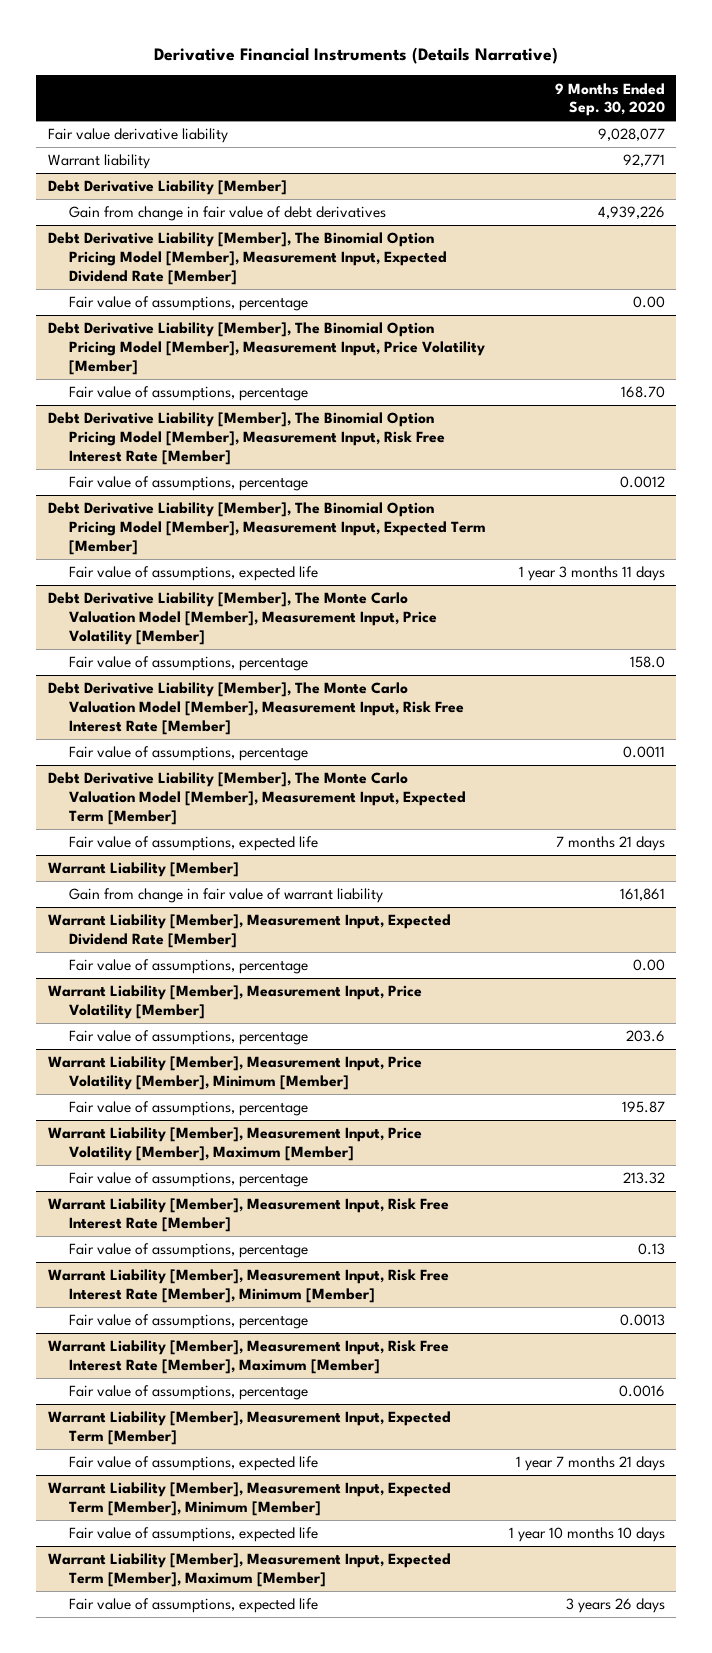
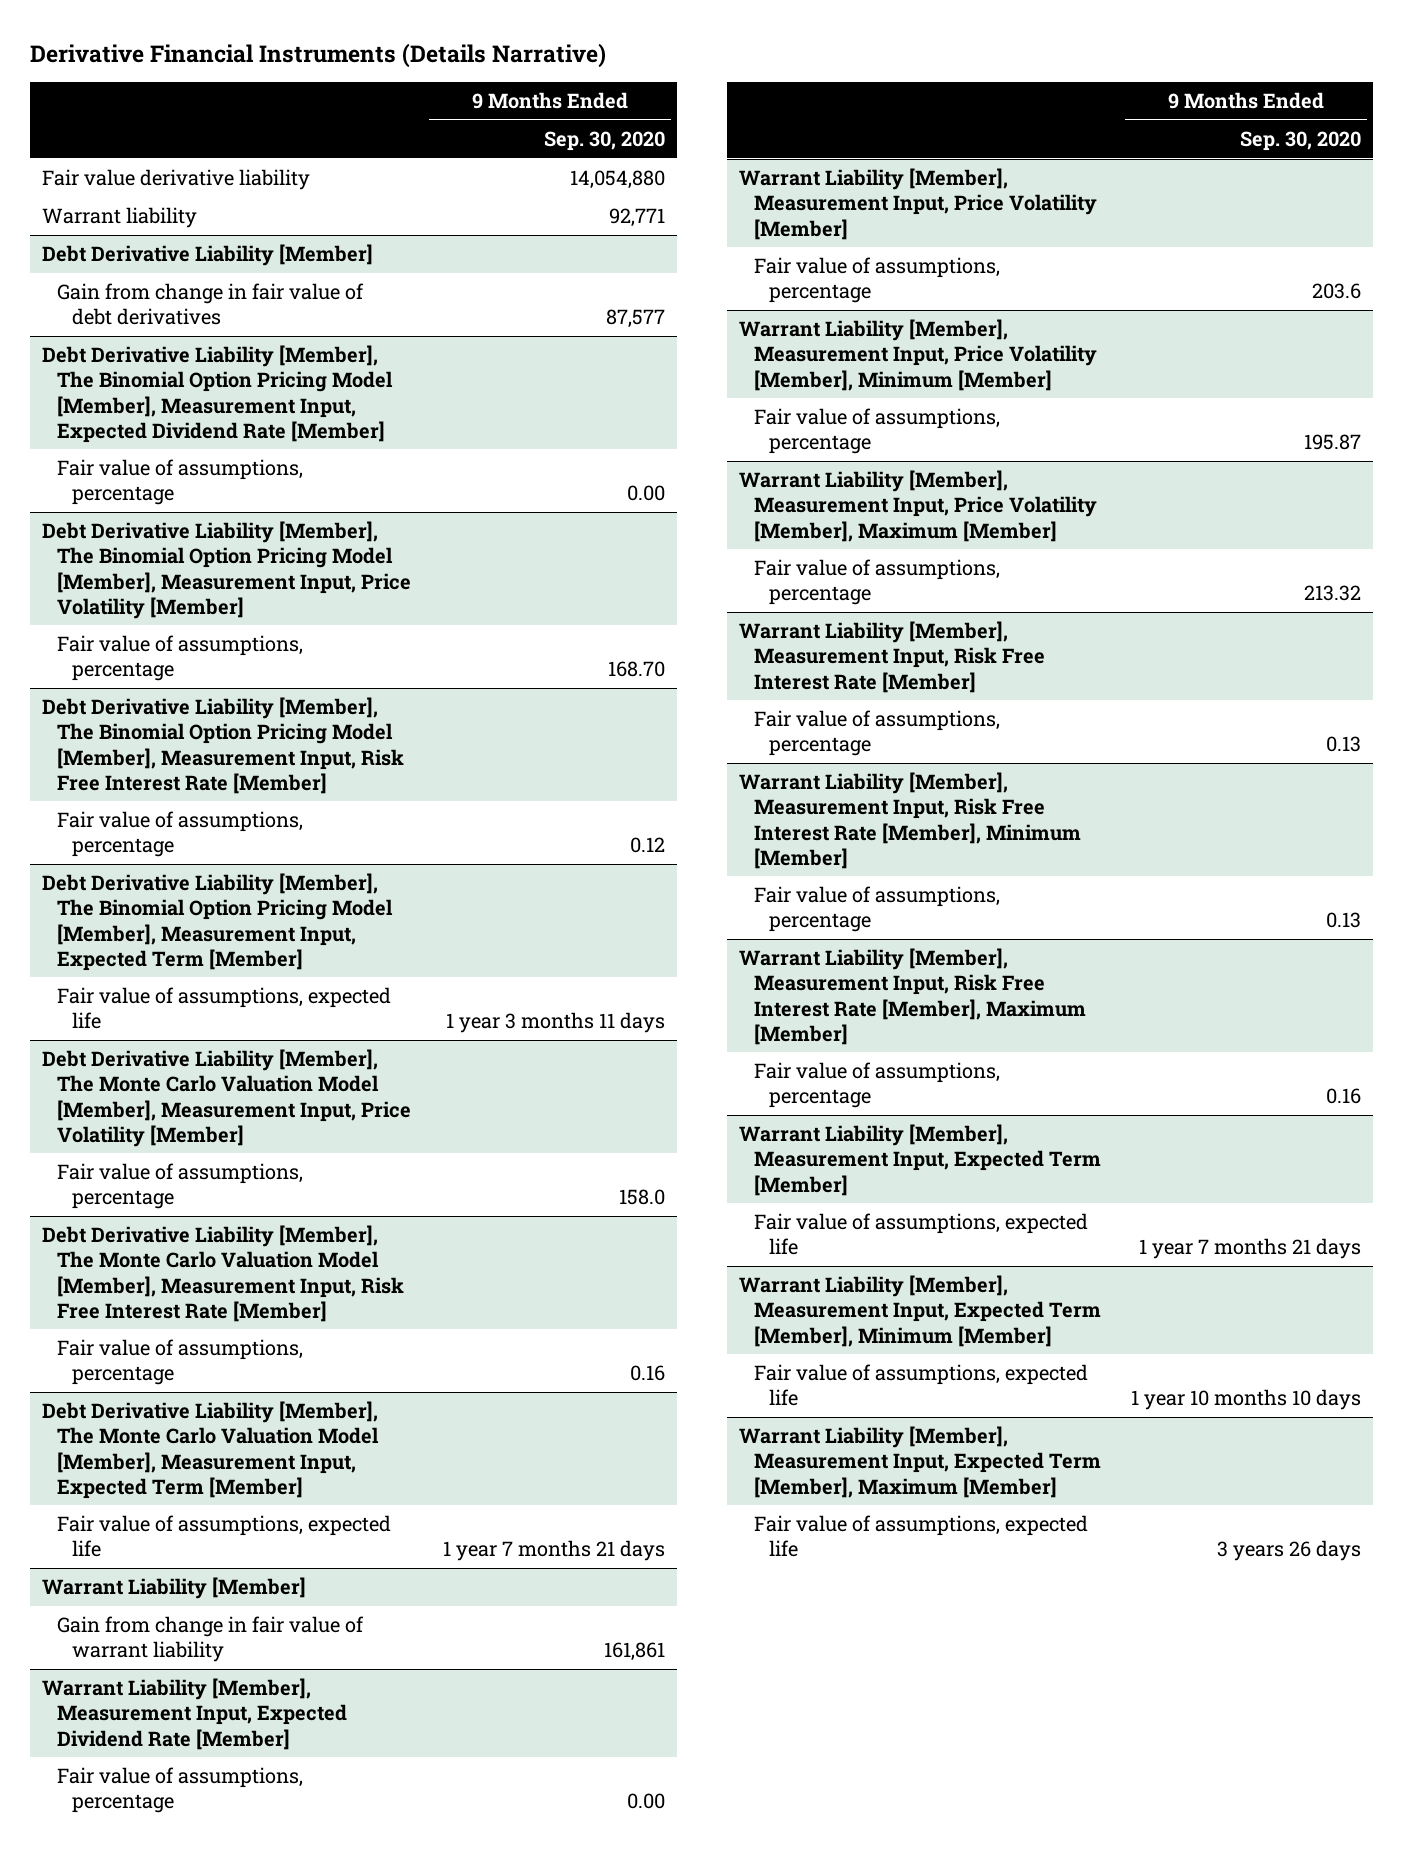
[597,128,665,142] 9,028,077 -> [569,170,665,190] 14,054,880
[597,206,665,220] 4,939,226 -> [605,309,665,329] 87,577
[619,476,665,489] 0.0012 -> [629,837,665,854] 0.12
[622,746,665,759] 0.0011 -> [629,1365,665,1382] 0.16
[555,836,665,852] 7 months 21 days -> [442,1540,665,1562] 1 year 7 months 21 days
[619,1314,665,1327] 0.0013 -> [1326,912,1362,929] 0.13
[618,1385,665,1398] 0.0016 -> [1326,1088,1362,1105] 0.16

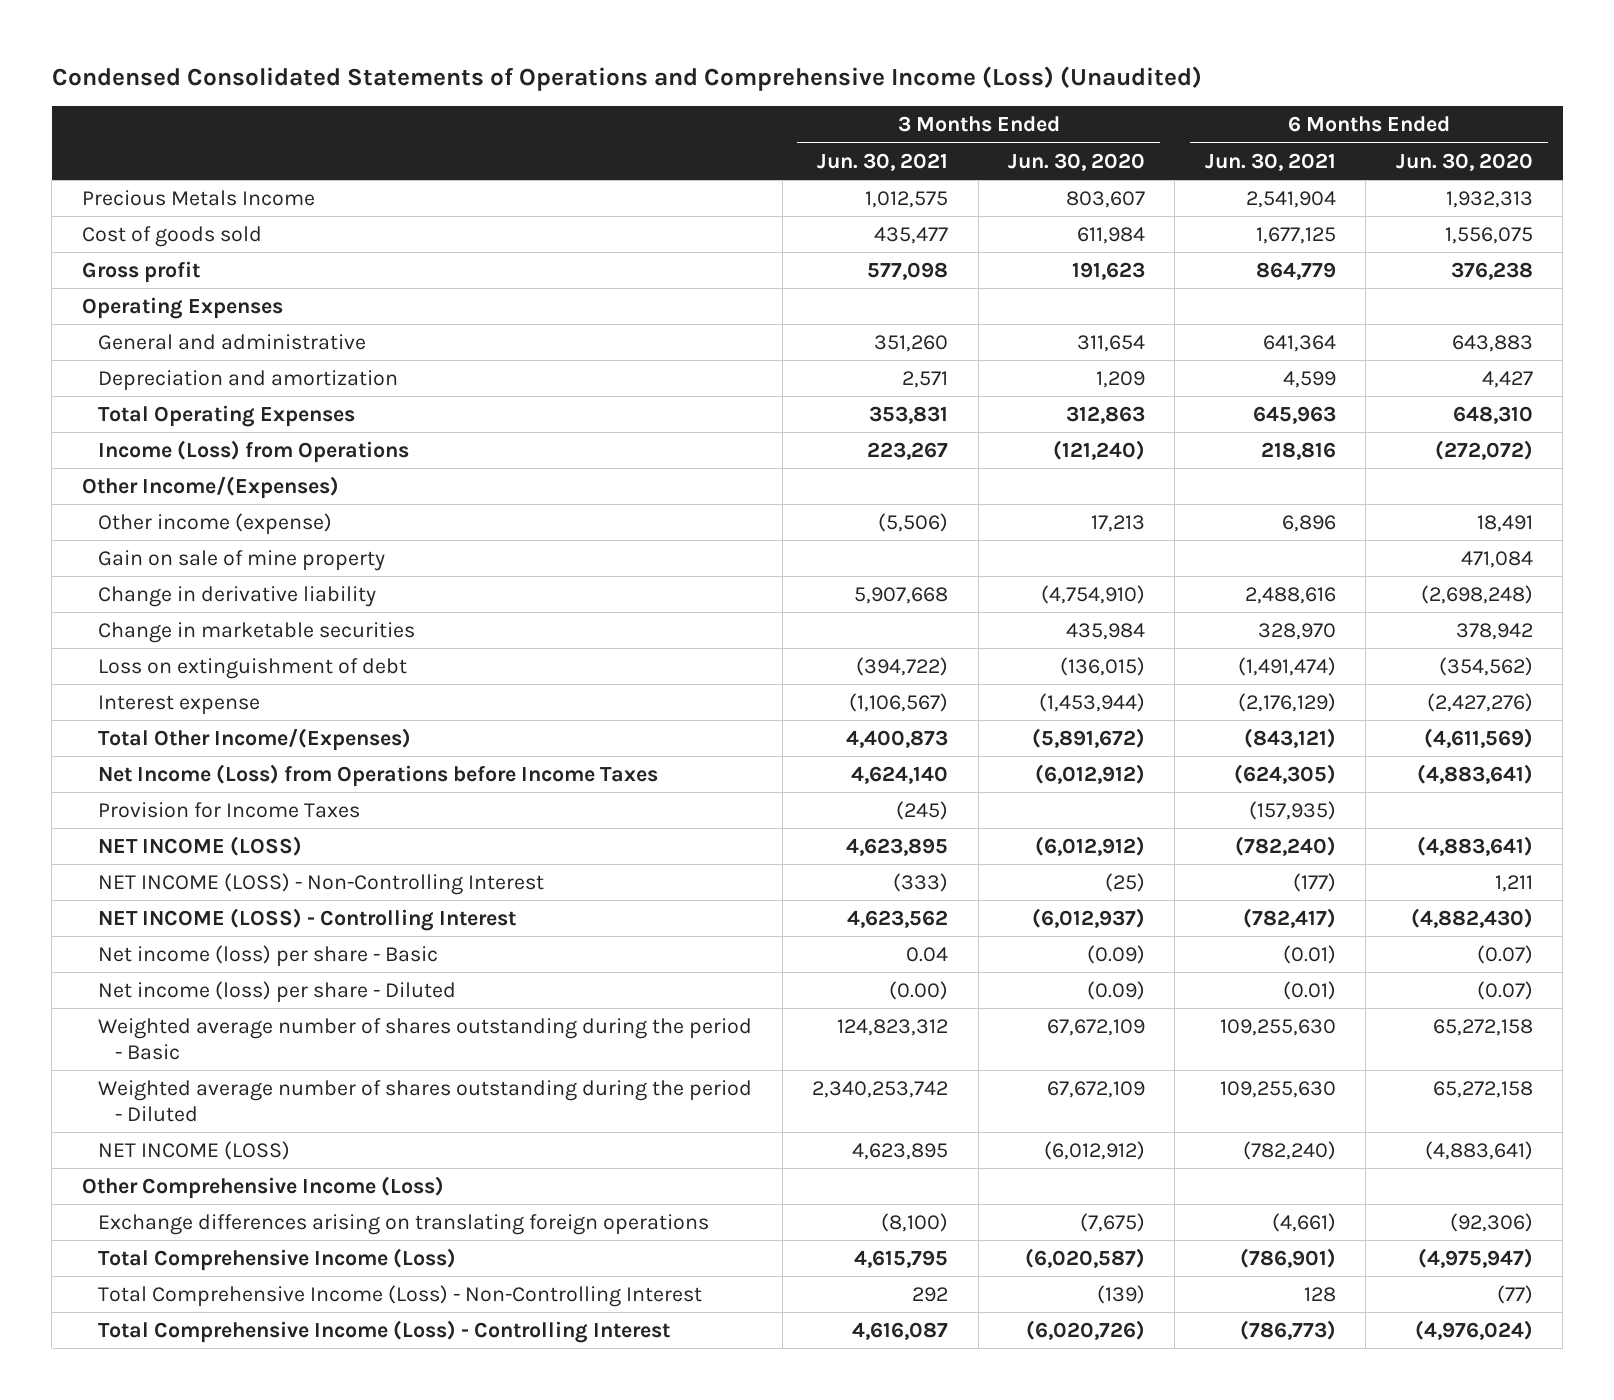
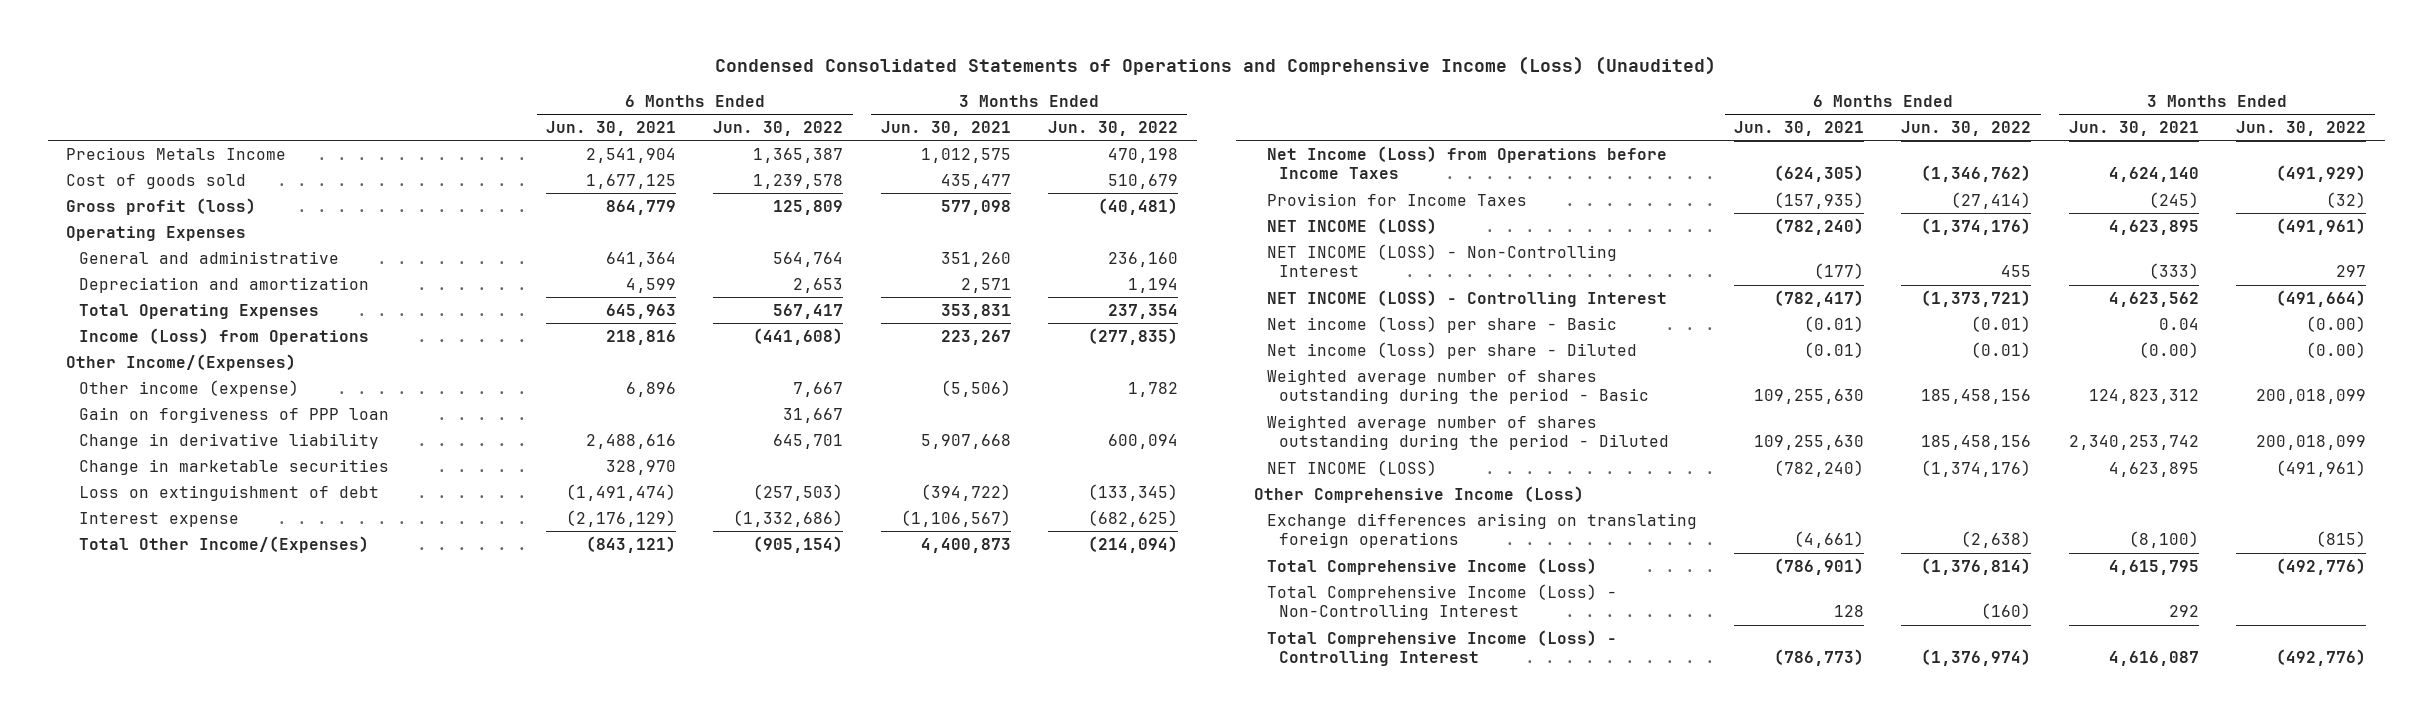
[1008,152,1146,171] Jun. 30, 2020 -> none
[1395,152,1533,171] Jun. 30, 2020 -> none
none -> [713,120,844,136] Jun. 30, 2022
none -> [1047,120,1178,136] Jun. 30, 2022
[81,260,200,283] Gross profit -> [66,197,257,215] Gross profit (loss)
[98,549,386,571] Gain on sale of mine property -> none
none -> [78,406,389,423] Gain on forgiveness of PPP loan

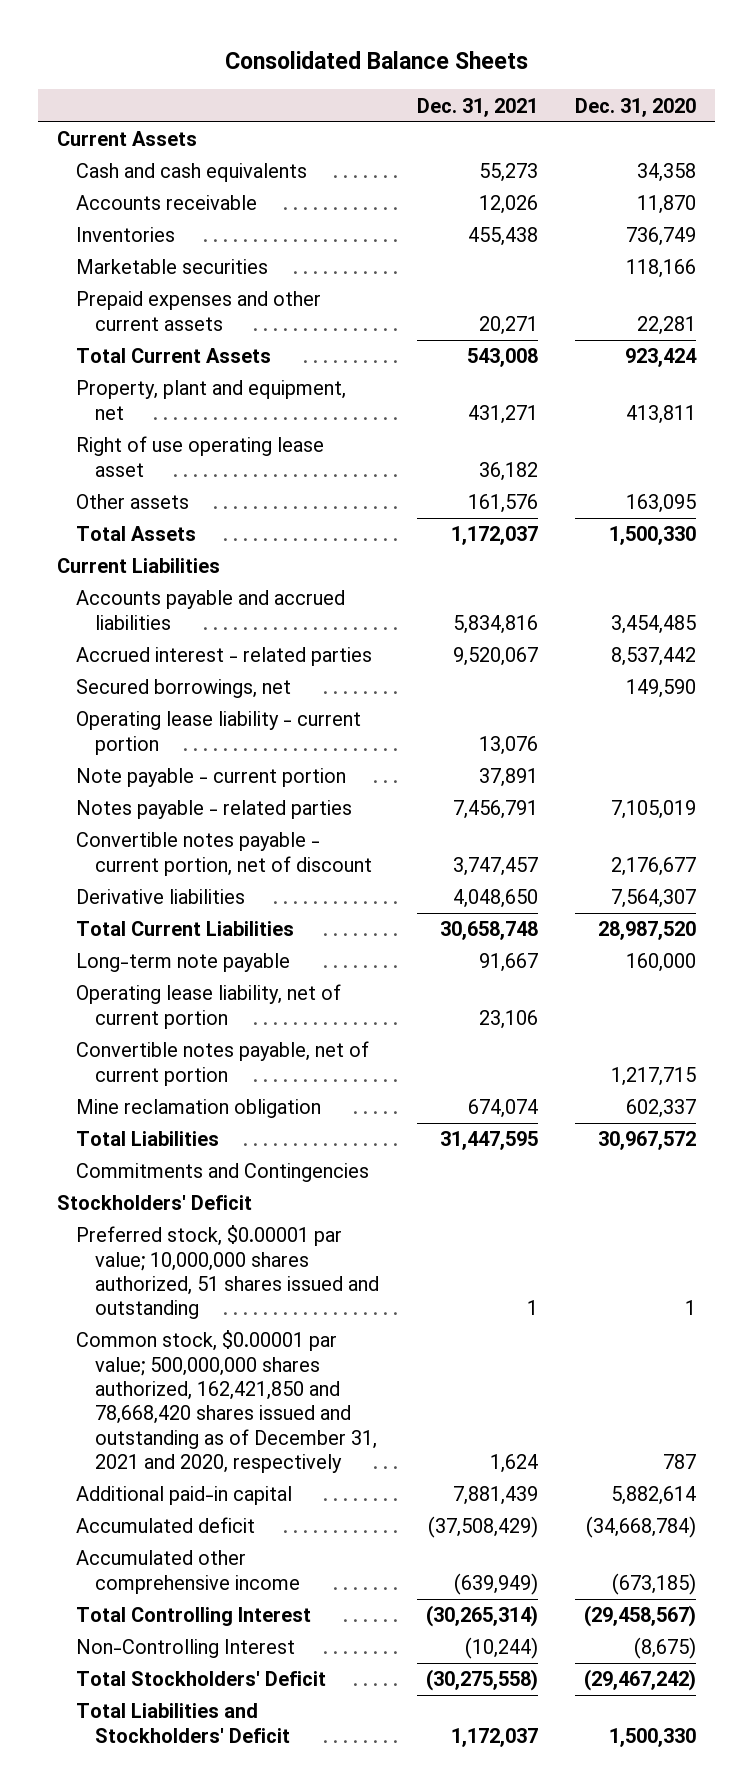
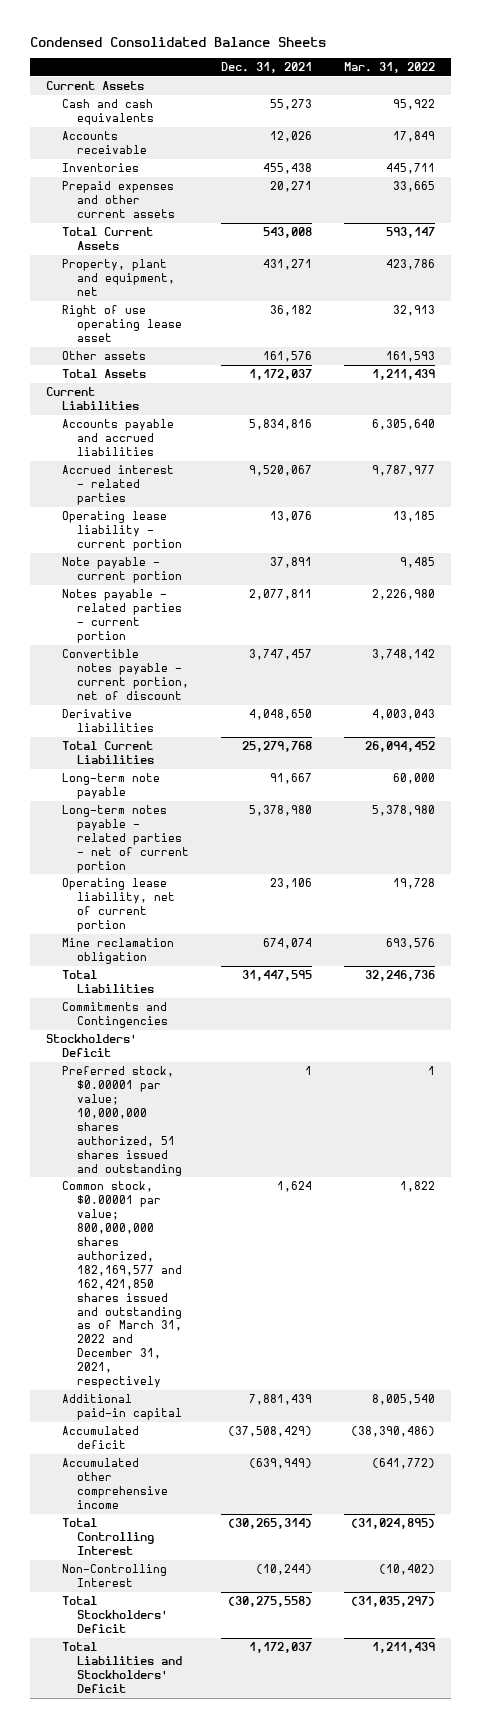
[224,51,528,70] Consolidated Balance Sheets -> [30,37,327,48] Condensed Consolidated Balance Sheets
[574,97,696,117] Dec. 31, 2020 -> none
none -> [344,62,436,74] Mar. 31, 2022
[76,259,269,275] Marketable securities -> none
[76,679,292,699] Secured borrowings, net -> none
[76,800,353,820] Notes payable - related parties -> [61,589,183,643] Notes payable - related parties - current portion
[452,800,538,820] 7,456,791 -> [249,589,313,601] 2,077,811
[439,921,538,941] 30,658,748 -> [242,741,313,753] 25,279,768
none -> [61,805,190,873] Long-term notes payable - related parties - net of current portion
[76,1041,370,1086] Convertible notes payable, net of current portion -> none
[76,1330,378,1473] Common stock, $0.00001 par value; 500,000,000 shares authorized, 162,421,850 and 78,668,420 shares issued and outstanding as of December 31, 2021 and 2020, respectively -> [61,1181,183,1389] Common stock, $0.00001 par value; 800,000,000 shares authorized, 182,169,577 and 162,421,850 shares issued and outstanding as of March 31, 2022 and December 31, 2021, respectively

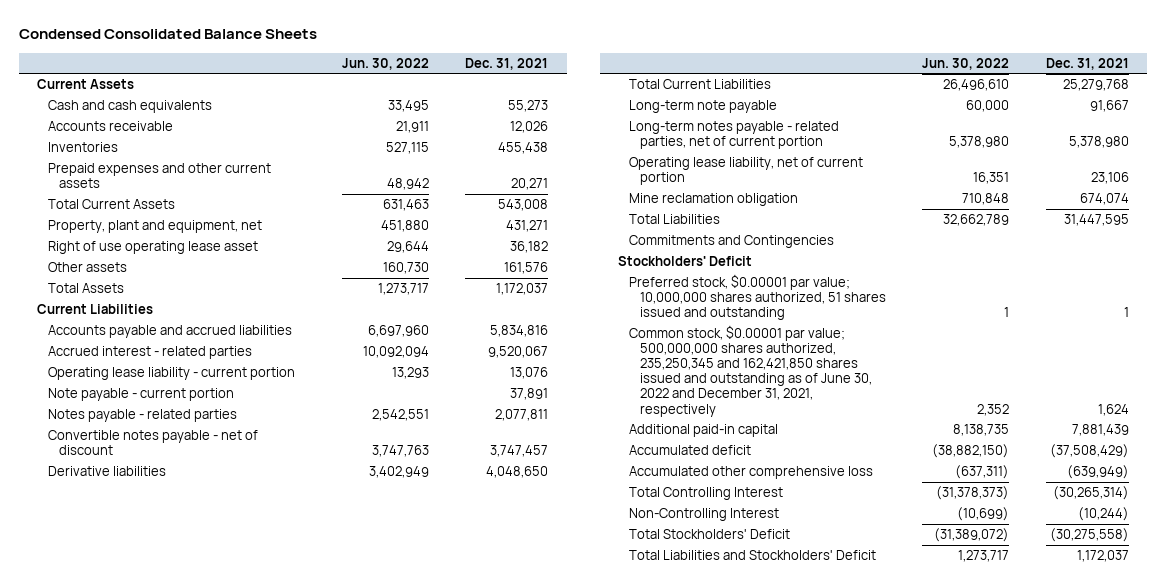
[344,62,436,74] Mar. 31, 2022 -> none
none -> [341,57,429,70] Jun. 30, 2022
[61,589,183,643] Notes payable - related parties - current portion -> [48,409,238,423] Notes payable - related parties
[61,649,190,700] Convertible notes payable - current portion, net of discount -> [48,430,259,456] Convertible notes payable - net of discount
[61,805,190,873] Long-term notes payable - related parties - net of current portion -> [628,121,839,150] Long-term notes payable - related parties, net of current portion
[61,1181,183,1389] Common stock, $0.00001 par value; 800,000,000 shares authorized, 182,169,577 and 162,421,850 shares issued and outstanding as of March 31, 2022 and December 31, 2021, respectively -> [628,325,872,417] Common stock, $0.00001 par value; 500,000,000 shares authorized, 235,250,345 and 162,421,850 shares issued and outstanding as of June 30, 2022 and December 31, 2021, respectively
[61,1458,169,1509] Accumulated other comprehensive income -> [628,466,873,480] Accumulated other comprehensive loss

